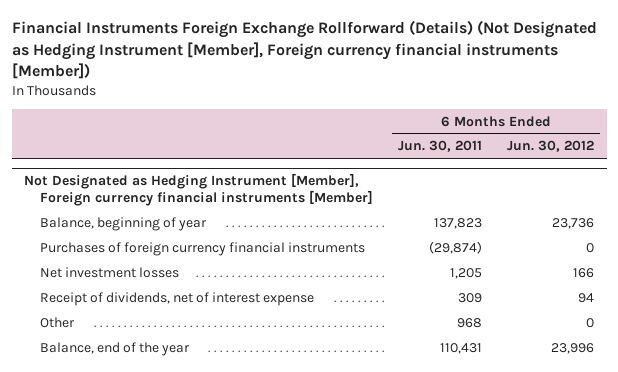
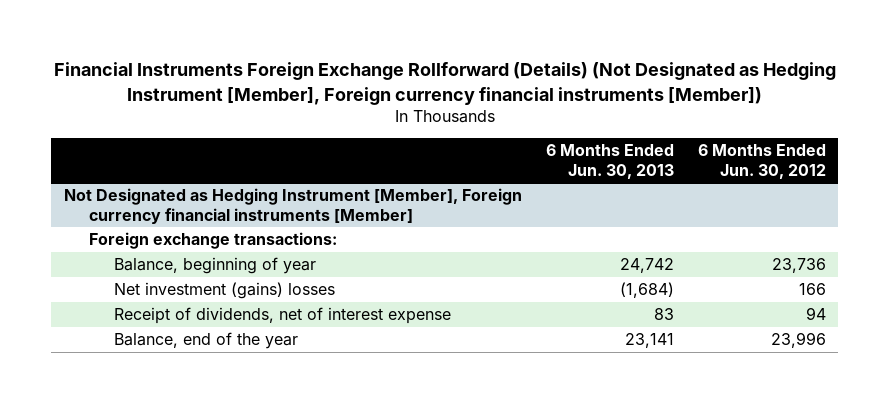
[397,140,482,153] Jun. 30, 2011 -> none
none -> [545,144,674,179] 6 Months Ended Jun. 30, 2013
none -> [88,232,337,250] Foreign exchange transactions:
[39,241,365,256] Purchases of foreign currency financial instruments -> none
[39,266,179,278] Net investment losses -> [114,282,336,300] Net investment (gains) losses
[39,316,75,328] Other -> none

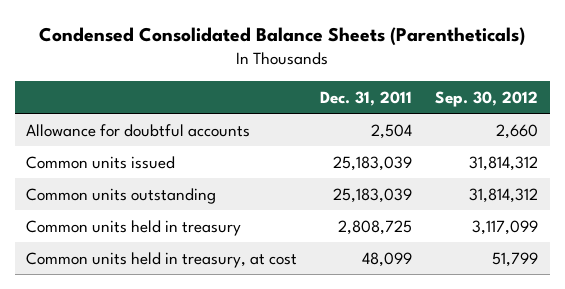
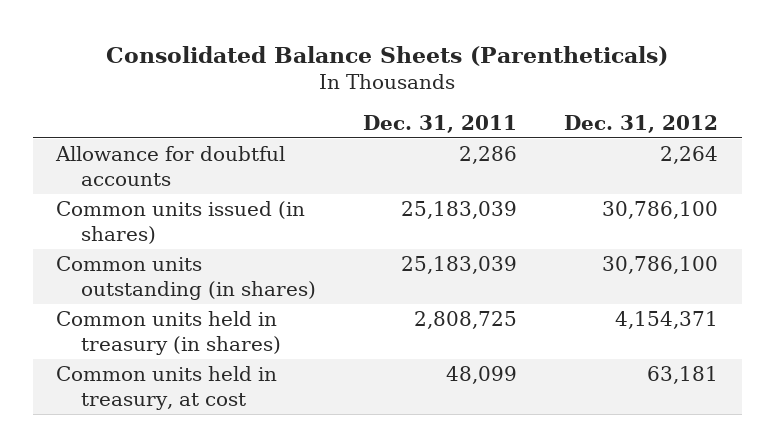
[39,27,526,47] Condensed Consolidated Balance Sheets (Parentheticals) -> [106,45,669,66] Consolidated Balance Sheets (Parentheticals)
[435,90,539,107] Sep. 30, 2012 -> none
none -> [564,114,719,133] Dec. 31, 2012
[371,123,413,139] 2,504 -> [459,145,518,164] 2,286
[26,155,176,169] Common units issued -> [56,200,306,244] Common units issued (in shares)
[26,187,217,204] Common units outstanding -> [56,255,316,300] Common units outstanding (in shares)
[26,219,242,236] Common units held in treasury -> [56,310,281,355] Common units held in treasury (in shares)

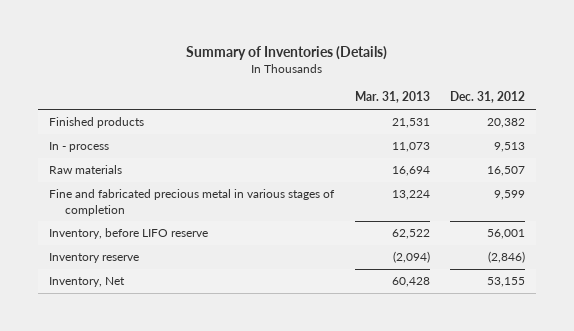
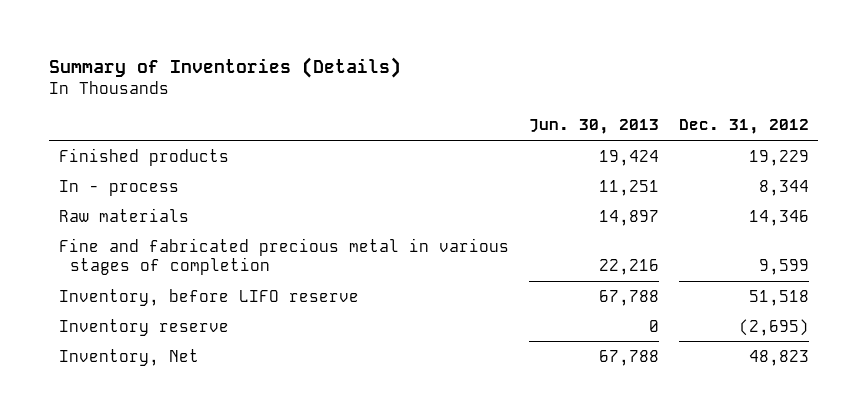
[354,91,430,104] Mar. 31, 2013 -> none
none -> [528,119,659,135] Jun. 30, 2013
[487,118,526,129] 20,382 -> [748,149,809,166] 19,229
[494,142,526,153] 9,513 -> [758,179,809,196] 8,344
[487,166,526,177] 16,507 -> [748,209,809,226] 14,346
[487,229,526,240] 56,001 -> [748,289,809,306] 51,518
[488,251,526,264] (2,846) -> [738,318,809,336] (2,695)
[487,277,526,288] 53,155 -> [748,349,809,366] 48,823

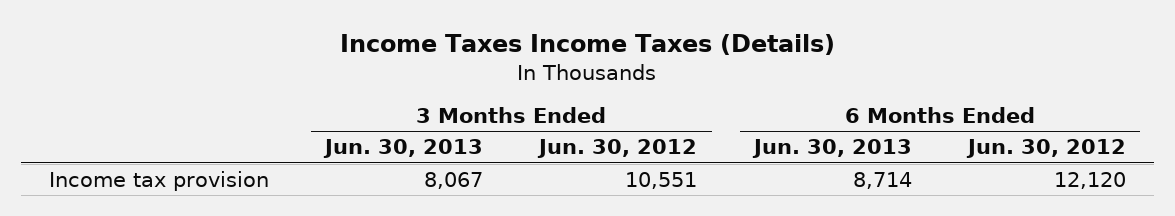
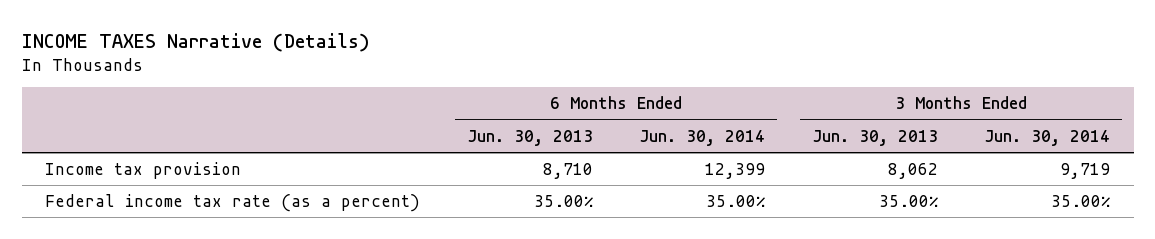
[340,34,836,56] Income Taxes Income Taxes (Details) -> [21,32,370,52] INCOME TAXES Narrative (Details)
[537,139,698,159] Jun. 30, 2012 -> none
[966,139,1127,159] Jun. 30, 2012 -> none
none -> [639,129,766,146] Jun. 30, 2014
none -> [984,129,1111,146] Jun. 30, 2014
[424,172,484,190] 8,067 -> [887,163,938,180] 8,062
[852,172,912,190] 8,714 -> [542,163,593,180] 8,710
none -> [44,194,420,213] Federal income tax rate (as a percent)

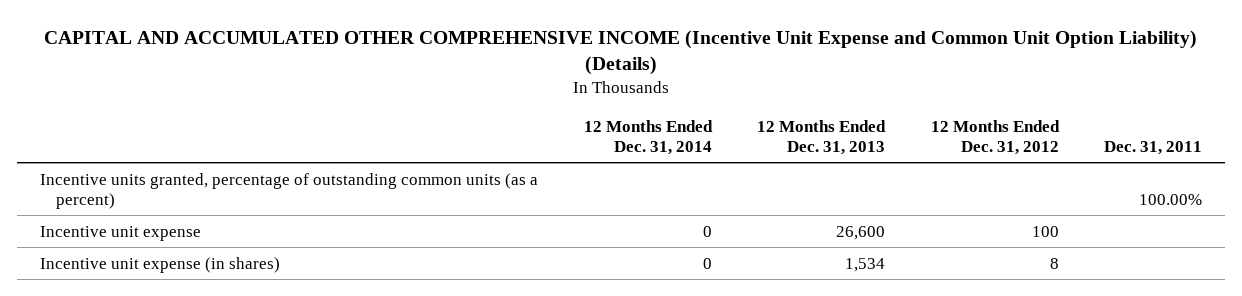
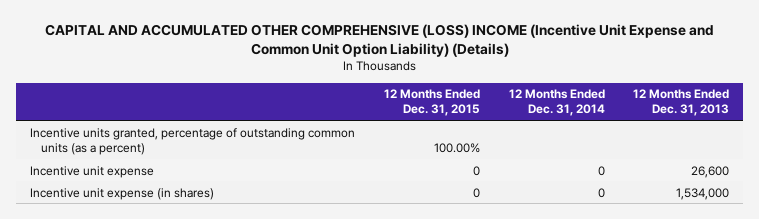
[44,29,1198,76] CAPITAL AND ACCUMULATED OTHER COMPREHENSIVE INCOME (Incentive Unit Expense and Common Unit Option Liability) (Details) -> [44,23,714,57] CAPITAL AND ACCUMULATED OTHER COMPREHENSIVE (LOSS) INCOME (Incentive Unit Expense and Common Unit Option Liability) (Details)
[930,120,1060,155] 12 Months Ended Dec. 31, 2012 -> none
[1104,140,1203,155] Dec. 31, 2011 -> none
none -> [383,89,480,117] 12 Months Ended Dec. 31, 2015
[845,257,886,272] 1,534 -> [676,187,730,200] 1,534,000

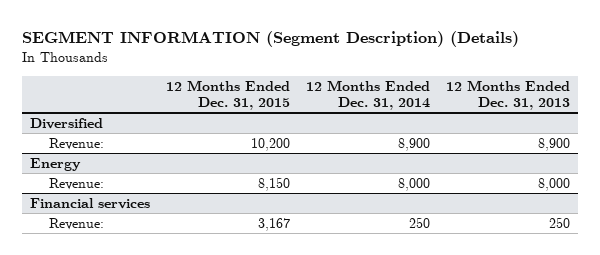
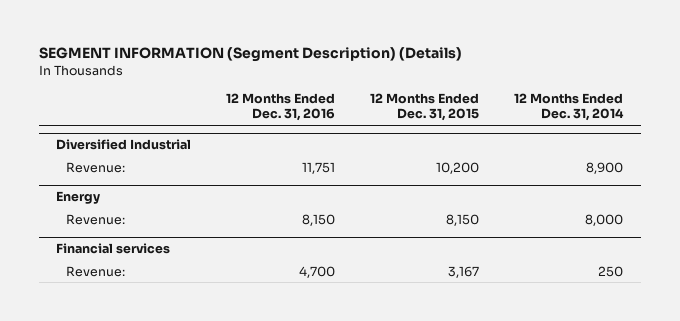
[445,80,570,111] 12 Months Ended Dec. 31, 2013 -> none
none -> [226,92,336,122] 12 Months Ended Dec. 31, 2016
[29,117,103,129] Diversified -> [56,139,192,151] Diversified Industrial

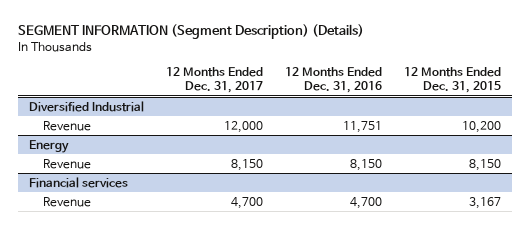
[514,92,625,122] 12 Months Ended Dec. 31, 2014 -> none
none -> [165,67,263,94] 12 Months Ended Dec. 31, 2017
[65,161,125,173] Revenue: -> [43,120,92,131] Revenue
[65,213,125,225] Revenue: -> [43,158,92,169] Revenue
[65,265,125,277] Revenue: -> [43,196,92,207] Revenue

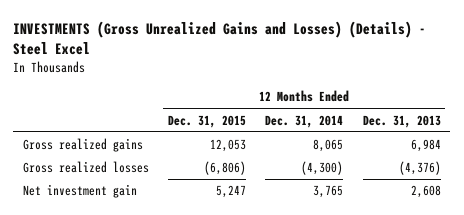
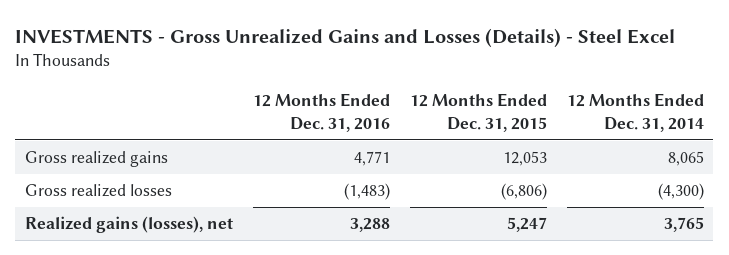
[13,20,427,56] INVESTMENTS (Gross Unrealized Gains and Losses) (Details) - Steel Excel -> [15,27,676,48] INVESTMENTS - Gross Unrealized Gains and Losses (Details) - Steel Excel
[362,114,441,128] Dec. 31, 2013 -> none
none -> [253,93,391,132] 12 Months Ended Dec. 31, 2016
[22,184,137,199] Net investment gain -> [25,216,234,234] Realized gains (losses), net

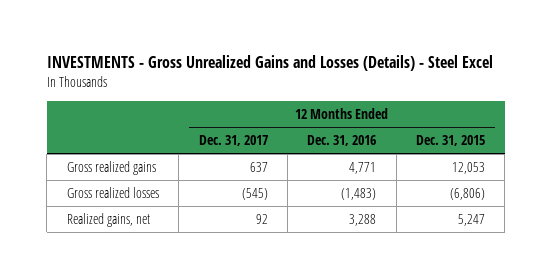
[566,93,704,132] 12 Months Ended Dec. 31, 2014 -> none
none -> [198,135,268,147] Dec. 31, 2017
[25,216,234,234] Realized gains (losses), net -> [66,213,150,228] Realized gains, net

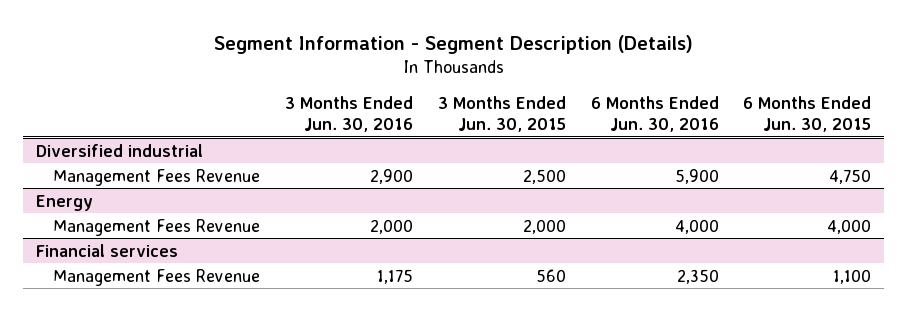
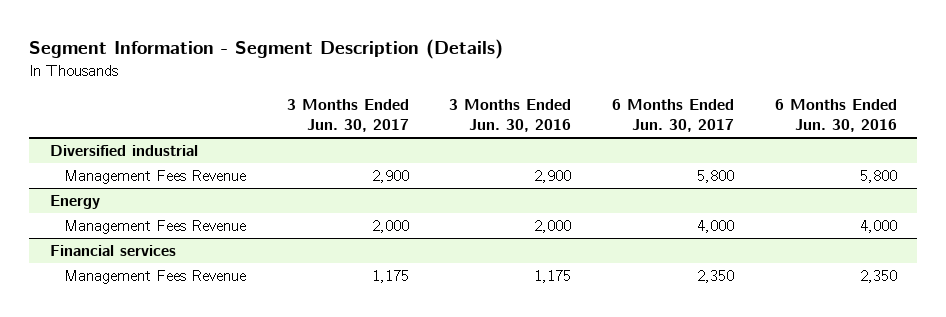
[437,96,566,132] 3 Months Ended Jun. 30, 2015 -> none
[743,96,872,132] 6 Months Ended Jun. 30, 2015 -> none
none -> [286,98,409,133] 3 Months Ended Jun. 30, 2017
none -> [611,98,734,133] 6 Months Ended Jun. 30, 2017
[674,168,719,184] 5,900 -> [859,170,897,184] 5,800

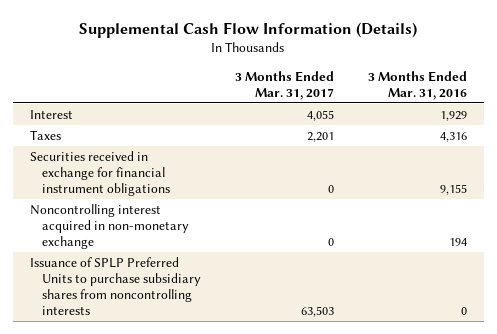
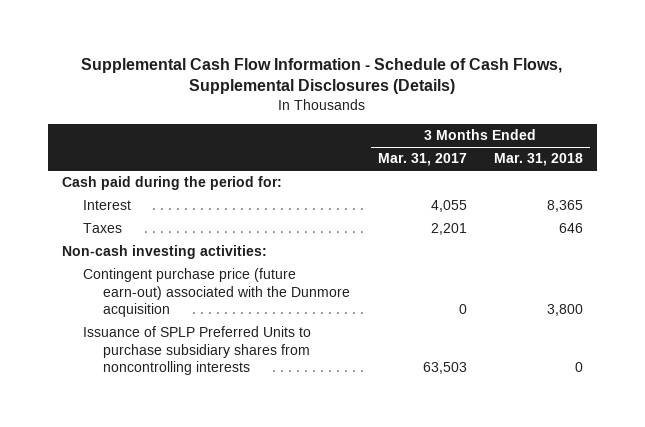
[79,21,418,38] Supplemental Cash Flow Information (Details) -> [81,57,563,95] Supplemental Cash Flow Information - Schedule of Cash Flows, Supplemental Disclosures (Details)
[368,70,468,101] 3 Months Ended Mar. 31, 2016 -> none
none -> [494,153,584,167] Mar. 31, 2018
none -> [61,176,282,191] Cash paid during the period for:
[29,150,170,196] Securities received in exchange for financial instrument obligations -> none
[29,203,189,249] Noncontrolling interest acquired in non-monetary exchange -> none
none -> [61,245,267,260] Non-cash investing activities:
none -> [82,268,351,318] Contingent purchase price (future earn-out) associated with the Dunmore acquisition

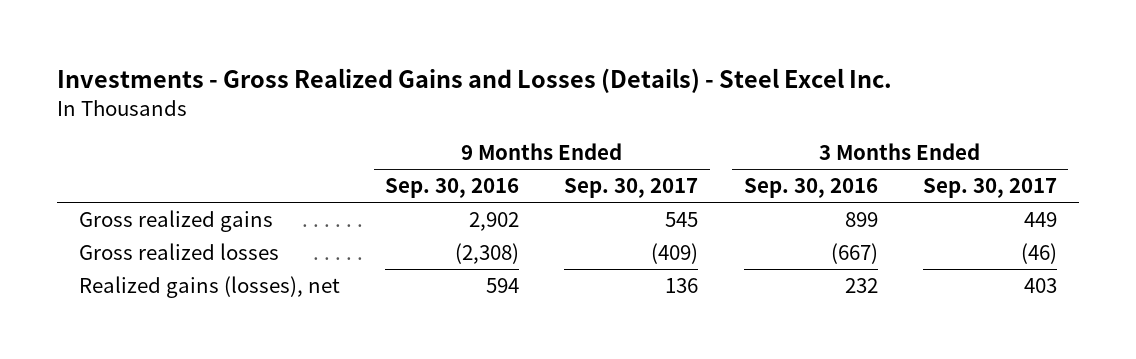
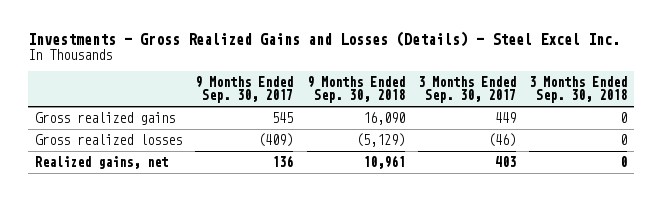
[385,178,520,199] Sep. 30, 2016 -> none
[743,178,878,199] Sep. 30, 2016 -> none
none -> [306,75,405,104] 9 Months Ended Sep. 30, 2018
none -> [529,75,628,104] 3 Months Ended Sep. 30, 2018
[79,276,341,299] Realized gains (losses), net -> [35,155,169,169] Realized gains, net

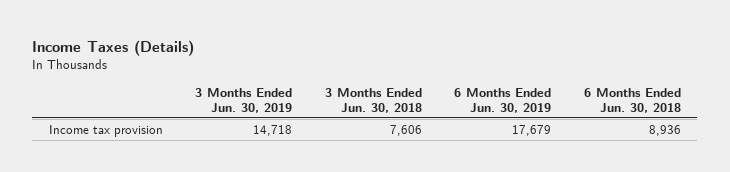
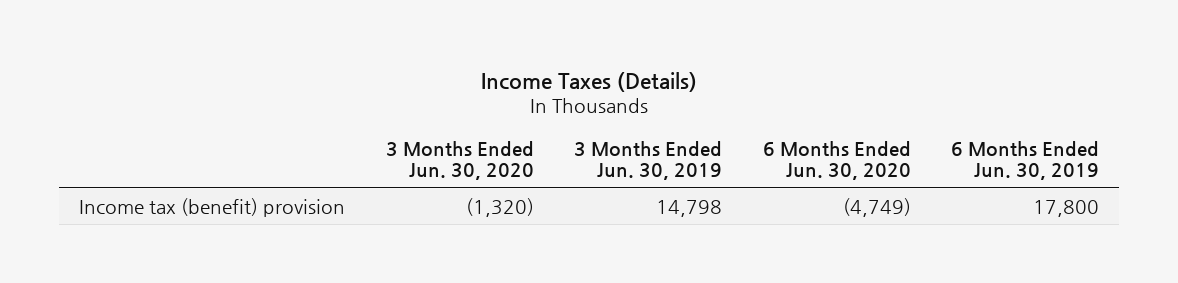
[324,87,422,113] 3 Months Ended Jun. 30, 2018 -> none
[584,87,682,113] 6 Months Ended Jun. 30, 2018 -> none
none -> [385,140,534,181] 3 Months Ended Jun. 30, 2020
none -> [762,140,911,181] 6 Months Ended Jun. 30, 2020
[48,125,163,138] Income tax provision -> [79,197,346,217] Income tax (benefit) provision
[253,125,293,137] 14,718 -> [656,199,723,217] 14,798
[512,125,552,137] 17,679 -> [1032,199,1099,217] 17,800

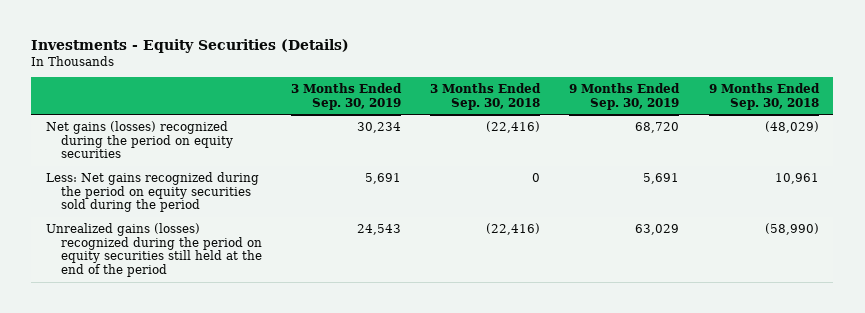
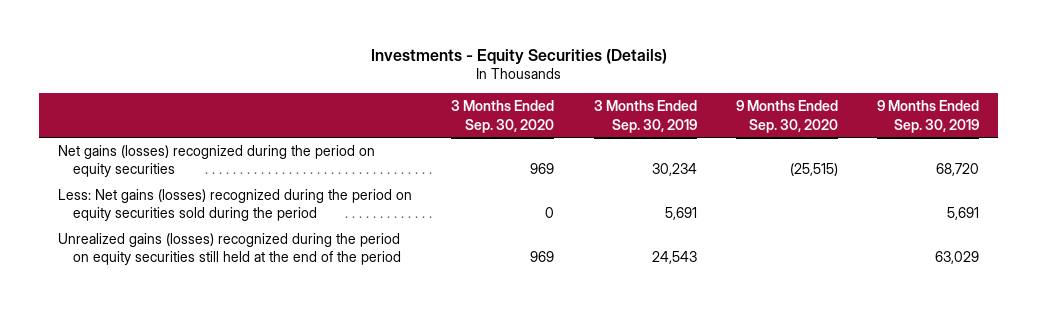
[430,83,542,111] 3 Months Ended Sep. 30, 2018 -> none
[708,83,820,111] 9 Months Ended Sep. 30, 2018 -> none
none -> [451,100,555,133] 3 Months Ended Sep. 30, 2020
none -> [735,100,838,133] 9 Months Ended Sep. 30, 2020
[45,171,259,213] Less: Net gains recognized during the period on equity securities sold during the period -> [58,188,413,222] Less: Net gains (losses) recognized during the period on equity securities sold during the period

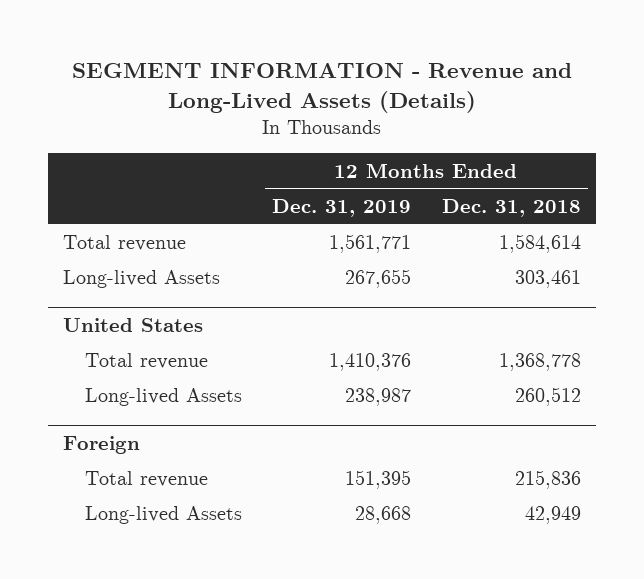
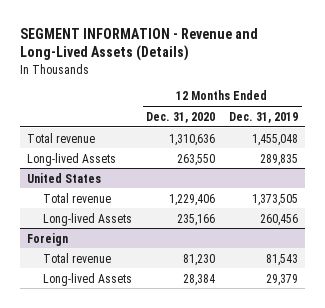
[441,198,581,217] Dec. 31, 2018 -> none
none -> [146,111,216,123] Dec. 31, 2020
[329,234,412,254] 1,561,771 -> [252,133,299,146] 1,455,048
[345,269,412,289] 267,655 -> [260,153,299,166] 289,835
[329,353,412,372] 1,410,376 -> [252,193,299,206] 1,373,505
[345,388,412,407] 238,987 -> [260,213,299,226] 260,456
[345,470,412,490] 151,395 -> [266,253,299,266] 81,543
[355,506,412,525] 28,668 -> [266,273,299,286] 29,379

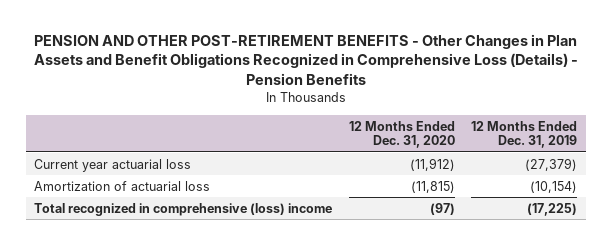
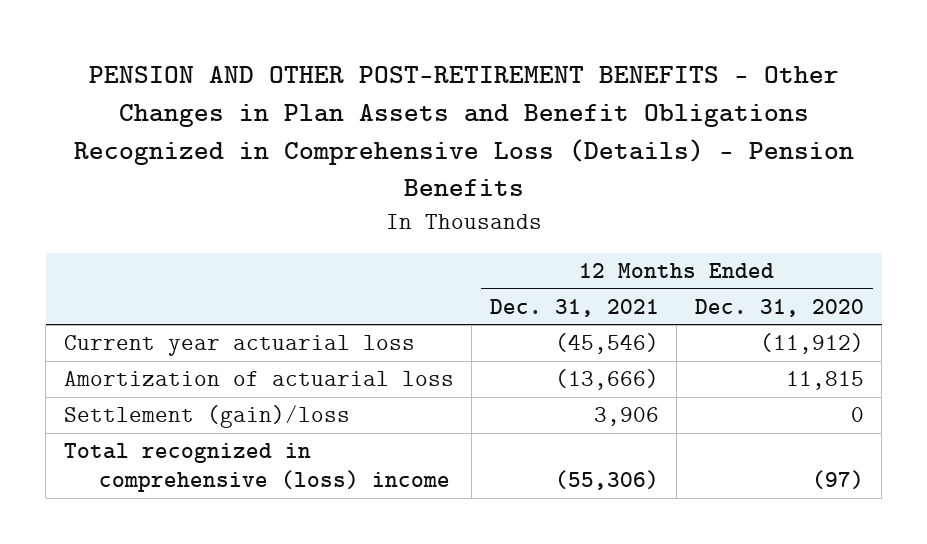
[471,120,578,149] 12 Months Ended Dec. 31, 2019 -> none
none -> [489,298,659,317] Dec. 31, 2021
[410,180,455,193] (11,815) -> [785,371,864,391] 11,815
none -> [63,405,350,429] Settlement (gain)/loss

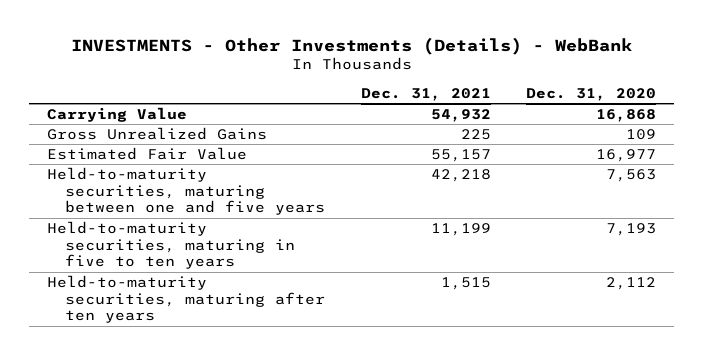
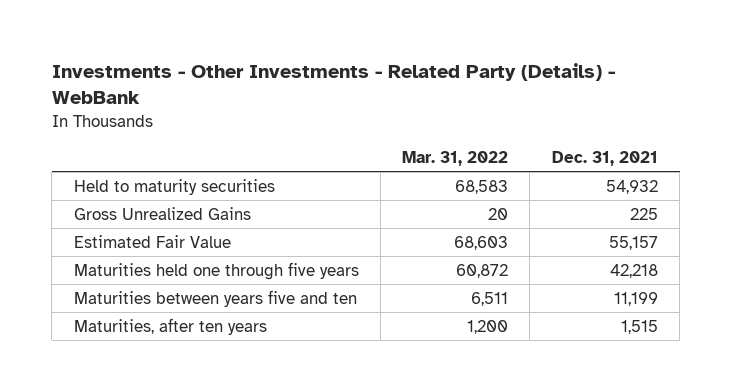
[70,36,632,55] INVESTMENTS - Other Investments (Details) - WebBank -> [51,62,615,104] Investments - Other Investments - Related Party (Details) - WebBank
[526,88,657,102] Dec. 31, 2020 -> none
none -> [402,151,509,167] Mar. 31, 2022
[46,106,187,122] Carrying Value -> [73,178,275,195] Held to maturity securities
[46,166,326,216] Held-to-maturity securities, maturing between one and five years -> [73,261,359,280] Maturities held one through five years
[46,220,296,270] Held-to-maturity securities, maturing in five to ten years -> [73,289,357,307] Maturities between years five and ten
[46,274,326,324] Held-to-maturity securities, maturing after ten years -> [73,317,267,335] Maturities, after ten years

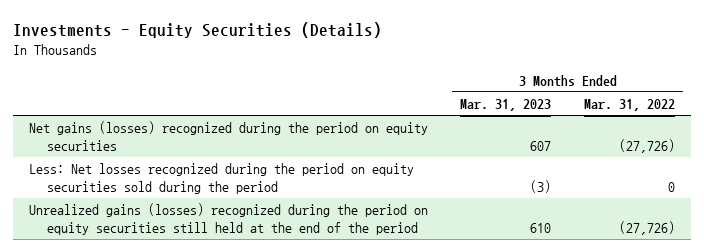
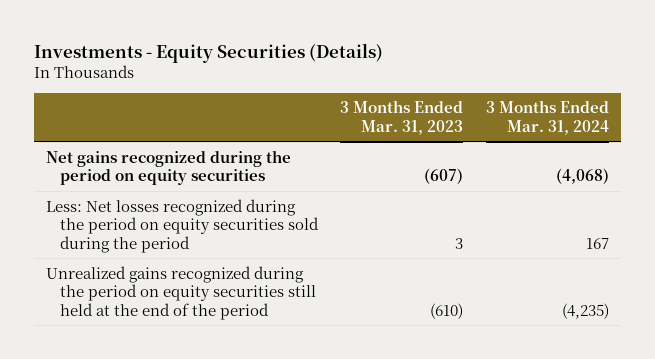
[583,99,675,112] Mar. 31, 2022 -> none
none -> [486,100,610,135] 3 Months Ended Mar. 31, 2024
[29,121,429,151] Net gains (losses) recognized during the period on equity securities -> [45,149,291,186] Net gains recognized during the period on equity securities
[530,140,552,151] 607 -> [424,168,464,185] (607)
[530,179,552,193] (3) -> [455,237,464,249] 3
[29,203,429,235] Unrealized gains (losses) recognized during the period on equity securities still held at the end of the period -> [45,265,316,320] Unrealized gains recognized during the period on equity securities still held at the end of the period
[530,222,552,233] 610 -> [430,302,464,319] (610)

